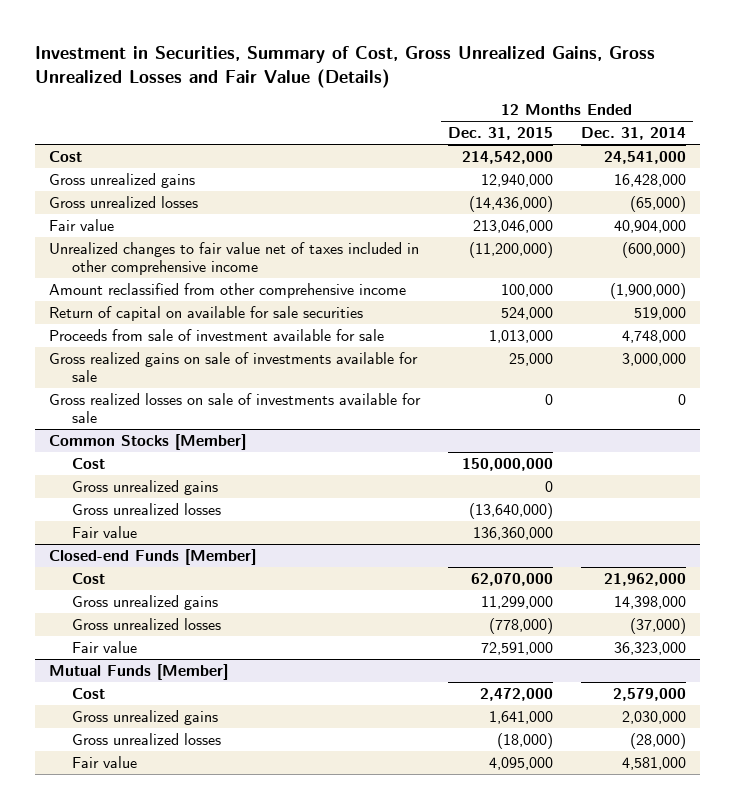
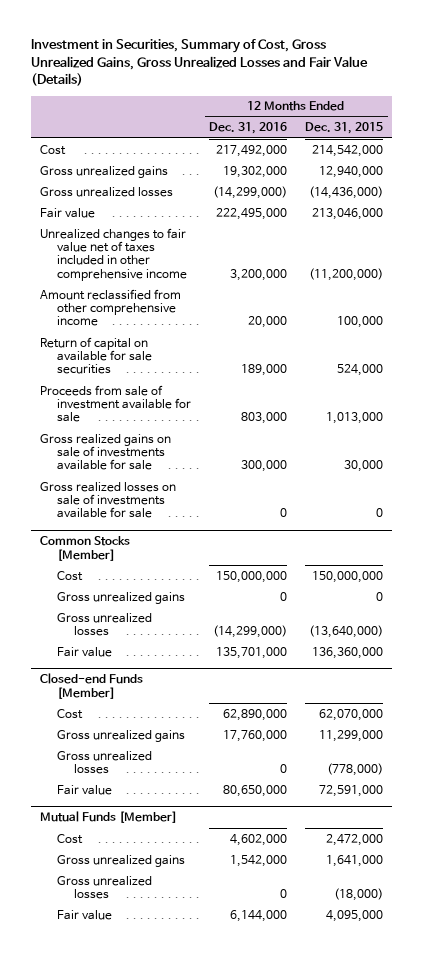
[580,127,686,141] Dec. 31, 2014 -> none
none -> [209,122,288,135] Dec. 31, 2016
[508,353,553,367] 25,000 -> [344,460,384,473] 30,000

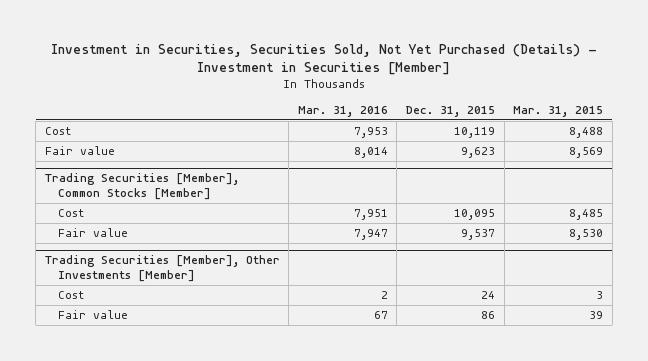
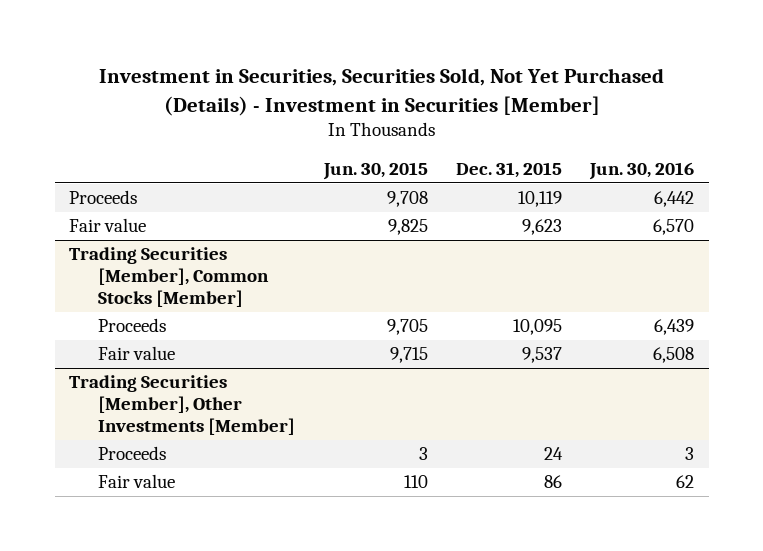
[297,105,388,117] Mar. 31, 2016 -> none
[513,105,604,117] Mar. 31, 2015 -> none
none -> [322,161,428,180] Jun. 30, 2015
none -> [589,161,695,180] Jun. 30, 2016
[44,126,72,135] Cost -> [68,190,137,205] Proceeds
[58,208,86,217] Cost -> [98,318,167,333] Proceeds
[58,290,86,299] Cost -> [98,446,167,461] Proceeds

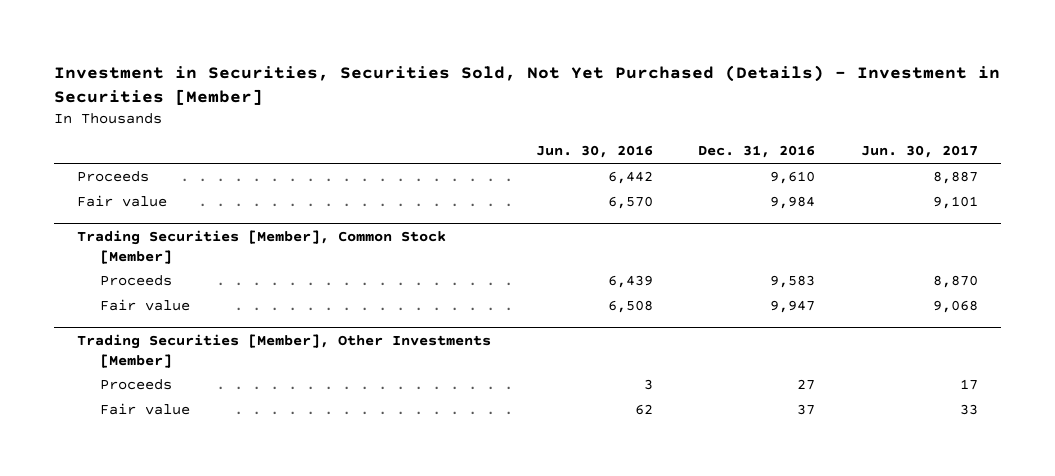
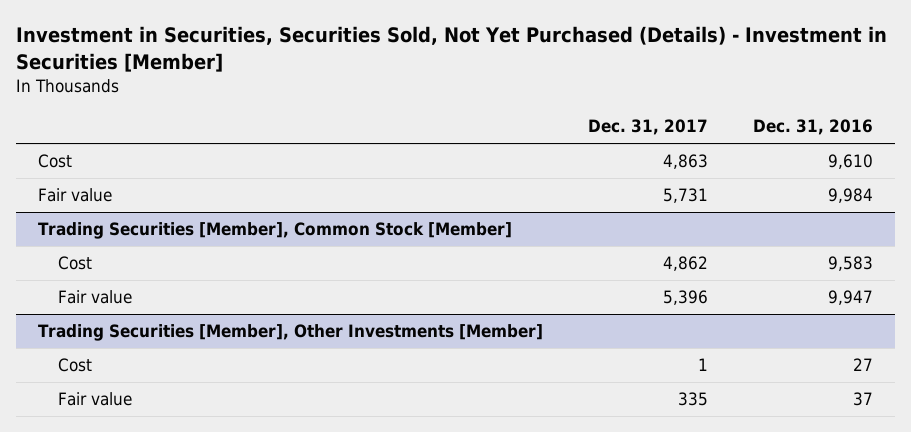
[536,145,654,159] Jun. 30, 2016 -> none
[860,145,978,159] Jun. 30, 2017 -> none
none -> [587,119,708,136] Dec. 31, 2017
[76,171,149,183] Proceeds -> [38,154,73,169] Cost
[100,275,173,287] Proceeds -> [58,256,93,271] Cost
[100,379,173,391] Proceeds -> [58,358,93,373] Cost

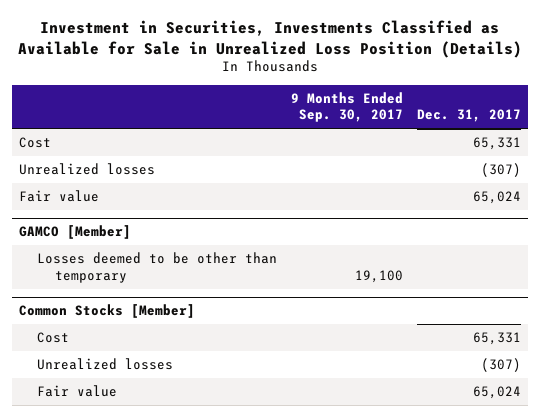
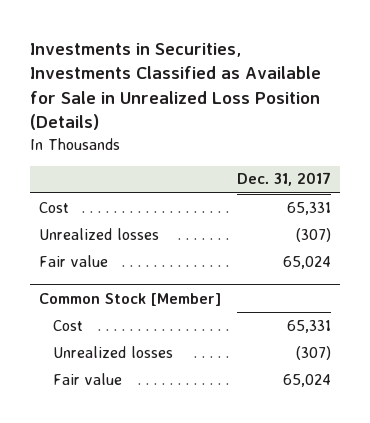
[18,19,523,58] Investment in Securities, Investments Classified as Available for Sale in Unrealized Loss Position (Details) -> [30,42,322,131] Investments in Securities, Investments Classified as Available for Sale in Unrealized Loss Position (Details)
[291,91,404,123] 9 Months Ended Sep. 30, 2017 -> none
[19,225,132,240] GAMCO [Member] -> none
[37,252,278,283] Losses deemed to be other than temporary -> none
[19,304,196,319] Common Stocks [Member] -> [38,292,221,306] Common Stock [Member]

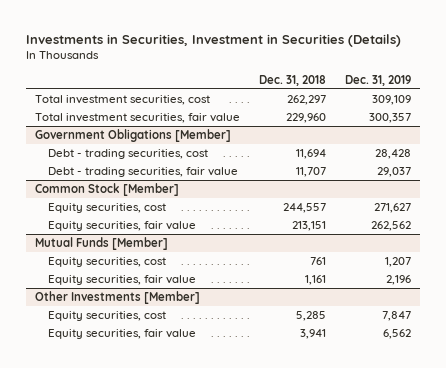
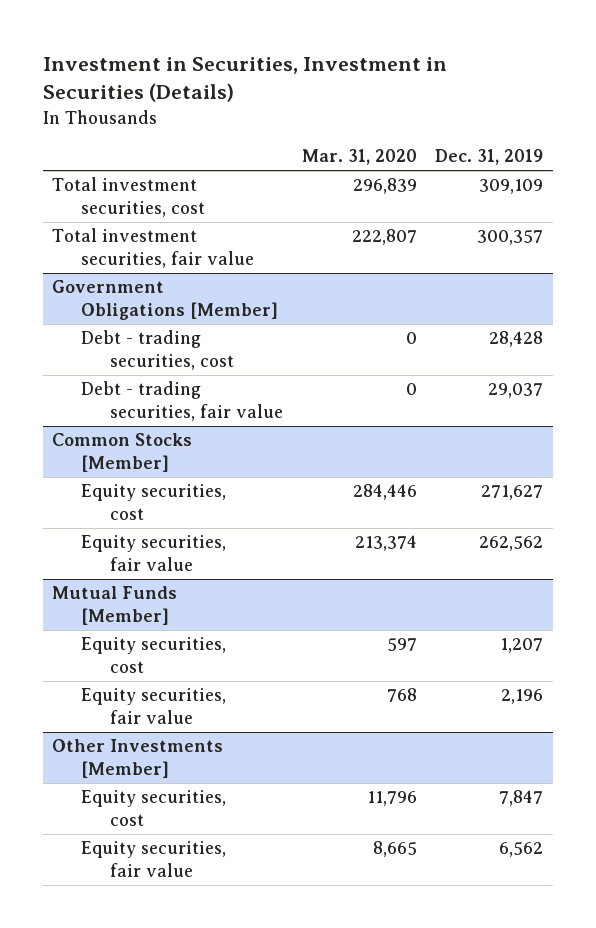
[26,33,402,47] Investments in Securities, Investment in Securities (Details) -> [42,56,447,103] Investment in Securities, Investment in Securities (Details)
[259,74,327,86] Dec. 31, 2018 -> none
none -> [301,149,417,166] Mar. 31, 2020
[35,183,180,197] Common Stock [Member] -> [52,433,193,472] Common Stocks [Member]

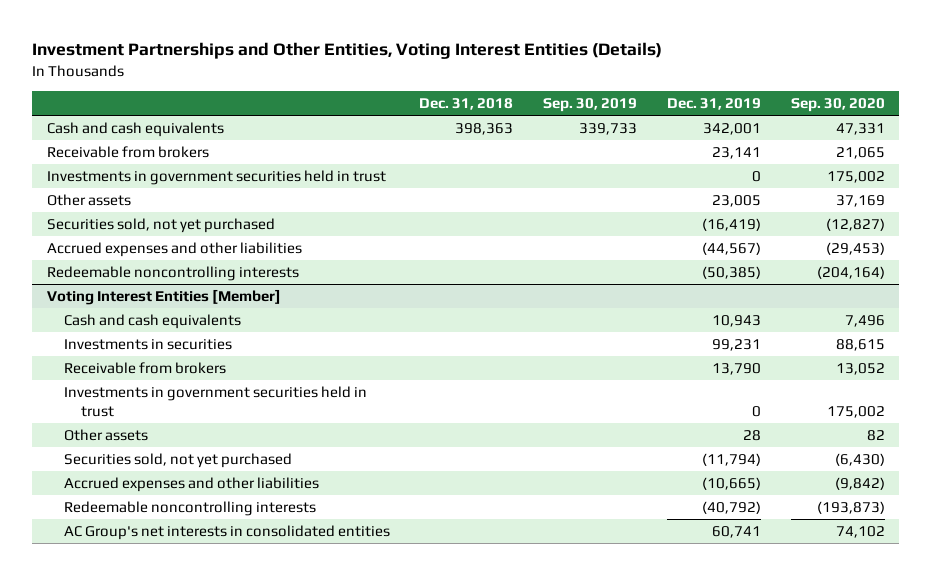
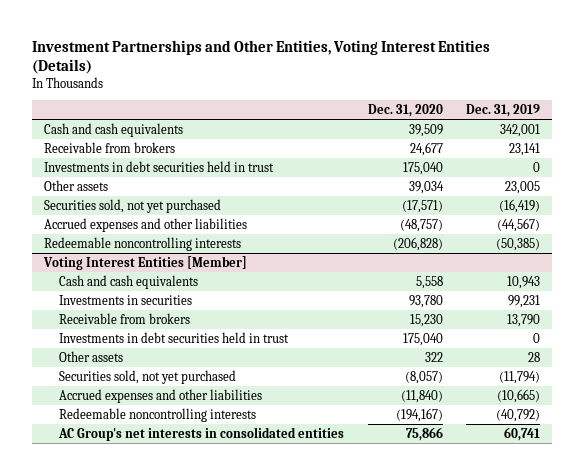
[419,98,514,111] Dec. 31, 2018 -> none
[543,98,638,113] Sep. 30, 2019 -> none
[790,98,885,113] Sep. 30, 2020 -> none
none -> [367,104,443,118] Dec. 31, 2020
[46,170,386,186] Investments in government securities held in trust -> [43,160,274,172] Investments in debt securities held in trust
[63,386,367,418] Investments in government securities held in trust -> [59,331,290,343] Investments in debt securities held in trust

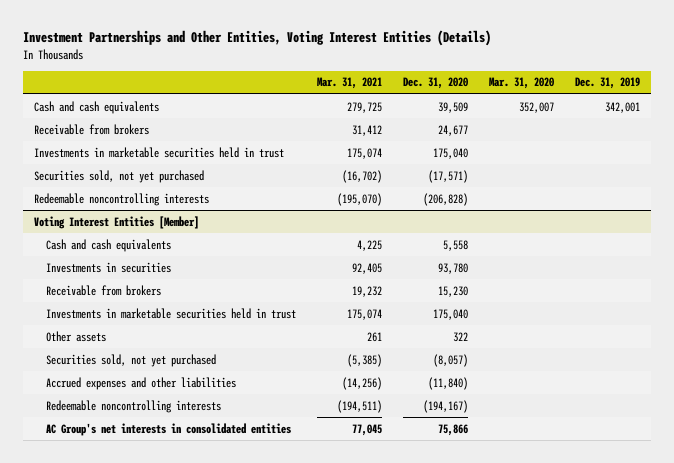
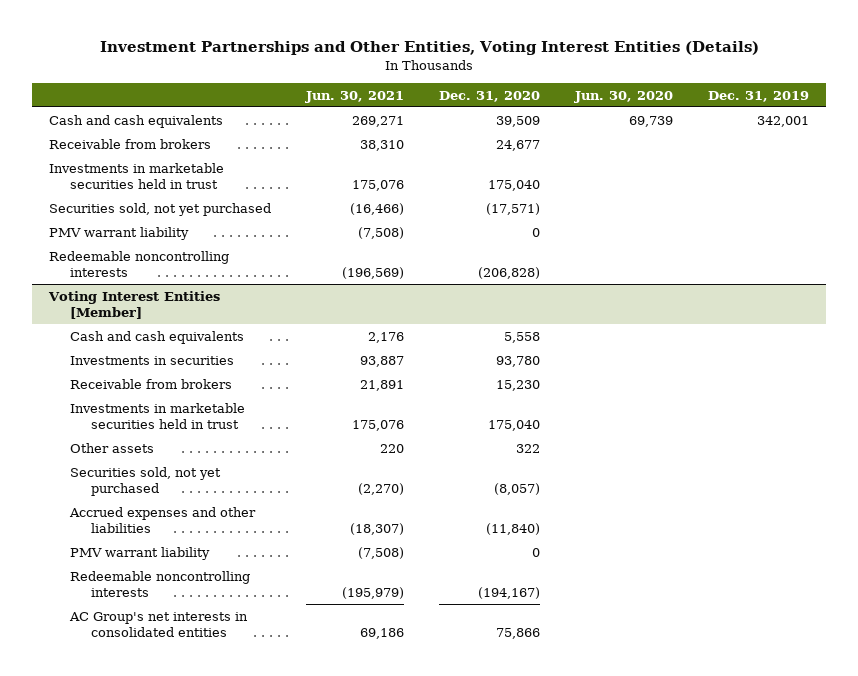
[316,77,382,90] Mar. 31, 2021 -> none
[489,77,555,90] Mar. 31, 2020 -> none
none -> [305,90,405,103] Jun. 30, 2021
none -> [573,90,673,103] Jun. 30, 2020
none -> [49,226,190,240] PMV warrant liability
none -> [70,546,211,560] PMV warrant liability

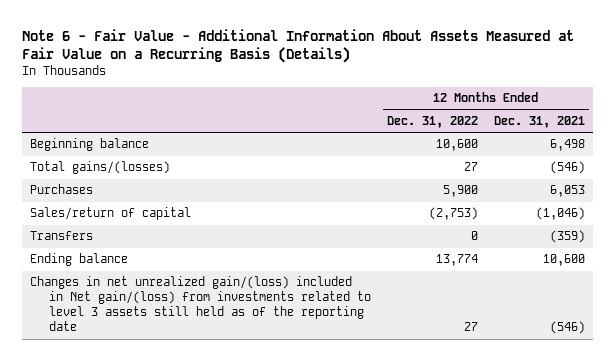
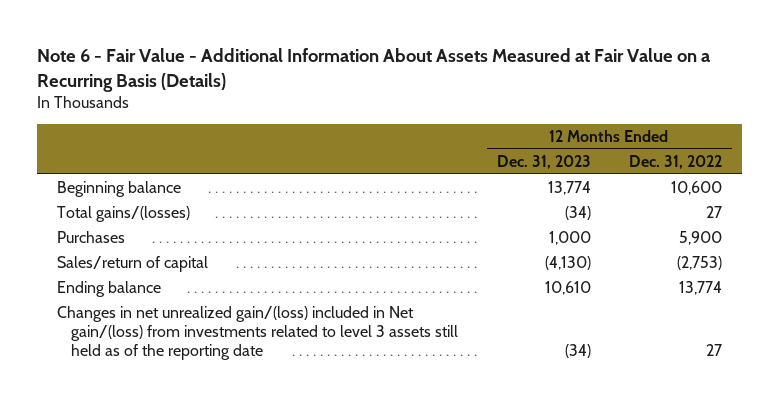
[493,115,585,128] Dec. 31, 2021 -> none
none -> [496,154,591,169] Dec. 31, 2023
[30,231,94,241] Transfers -> none

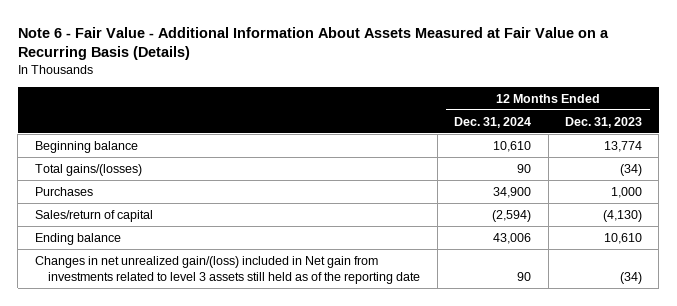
[629,154,723,169] Dec. 31, 2022 -> none
none -> [454,116,532,128] Dec. 31, 2024
[56,305,458,361] Changes in net unrealized gain/(loss) included in Net gain/(loss) from investments related to level 3 assets still held as of the reporting date -> [34,255,421,285] Changes in net unrealized gain/(loss) included in Net gain from investments related to level 3 assets still held as of the reporting date

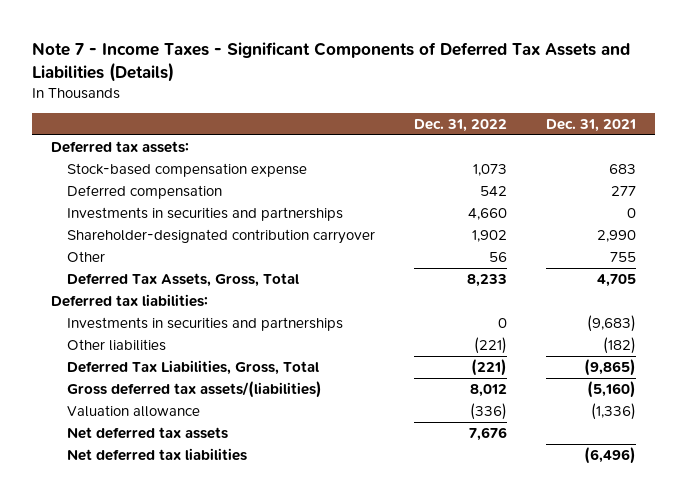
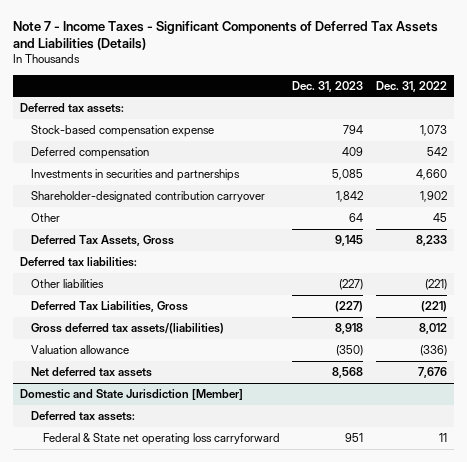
[545,118,636,132] Dec. 31, 2021 -> none
none -> [292,80,364,92] Dec. 31, 2023
[488,252,507,263] 56 -> [433,212,448,222] 45
[66,273,299,288] Deferred Tax Assets, Gross, Total -> [31,234,175,246] Deferred Tax Assets, Gross
[66,317,343,332] Investments in securities and partnerships -> none
[66,360,319,376] Deferred Tax Liabilities, Gross, Total -> [31,300,189,312] Deferred Tax Liabilities, Gross
[66,448,247,462] Net deferred tax liabilities -> none
none -> [19,388,243,400] Domestic and State Jurisdiction [Member]
none -> [31,410,136,421] Deferred tax assets:
none -> [42,432,280,445] Federal & State net operating loss carryforward

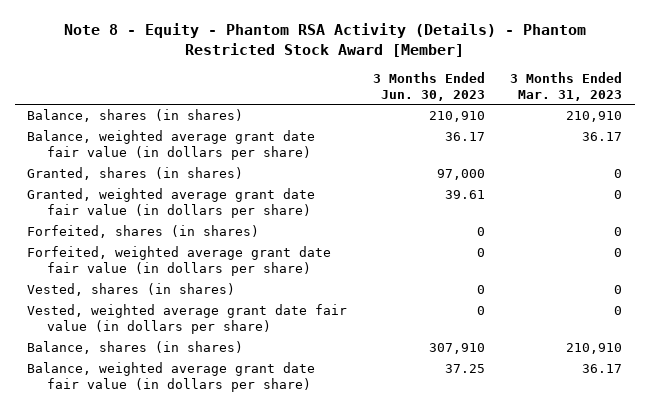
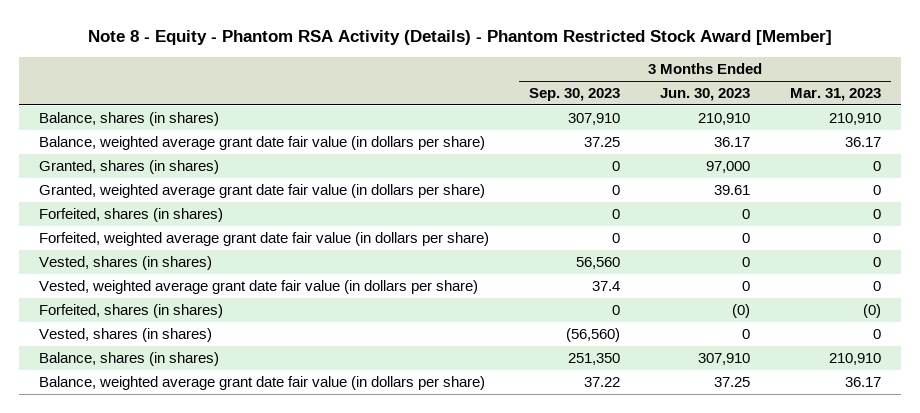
none -> [529,88,621,102] Sep. 30, 2023
none -> [39,304,224,319] Forfeited, shares (in shares)
none -> [39,328,213,343] Vested, shares (in shares)

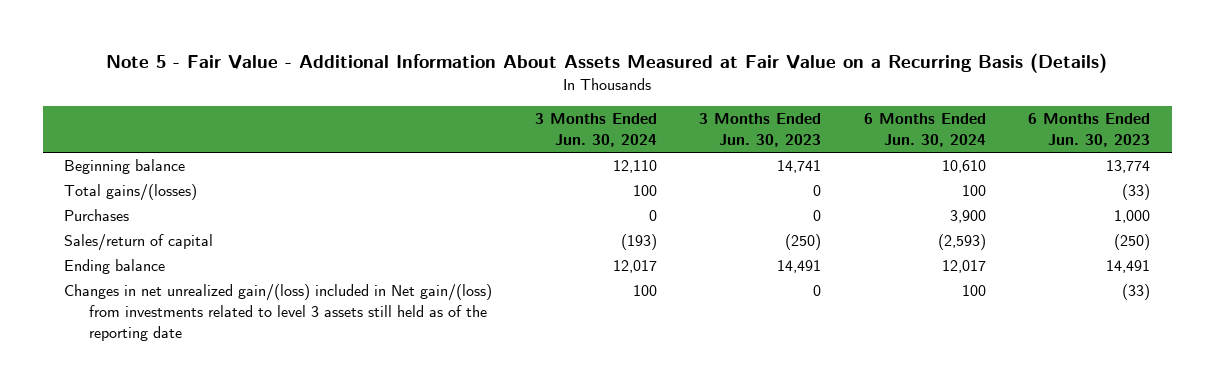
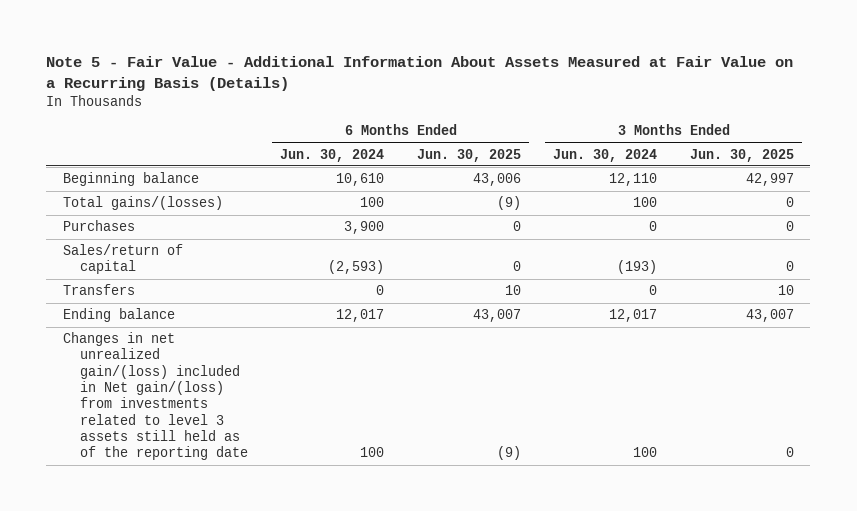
[699,113,822,148] 3 Months Ended Jun. 30, 2023 -> none
[1028,113,1151,148] 6 Months Ended Jun. 30, 2023 -> none
none -> [416,148,521,162] Jun. 30, 2025
none -> [689,148,794,162] Jun. 30, 2025
none -> [62,284,135,296] Transfers

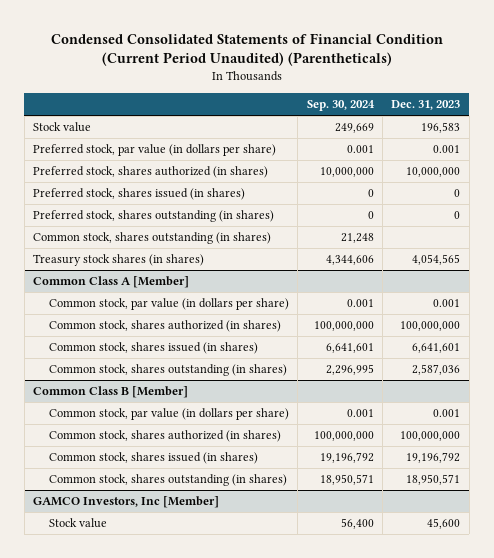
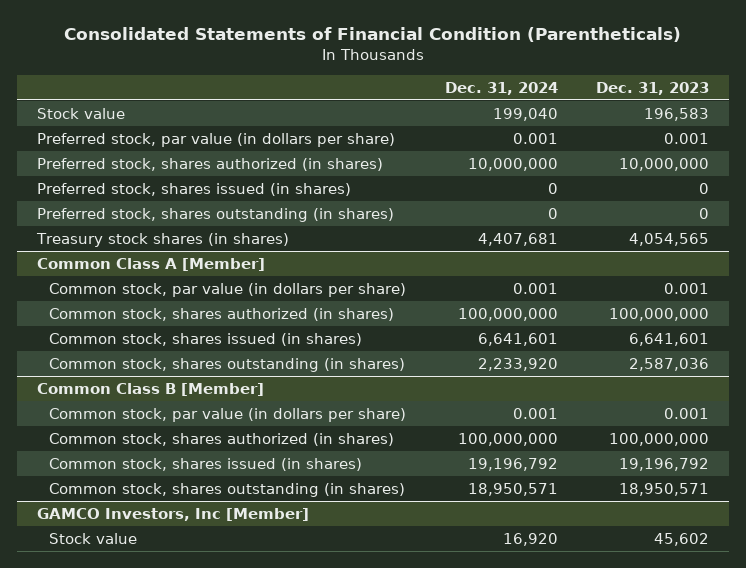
[50,32,443,67] Condensed Consolidated Statements of Financial Condition (Current Period Unaudited) (Parentheticals) -> [63,27,681,43] Consolidated Statements of Financial Condition (Parentheticals)
[306,100,375,112] Sep. 30, 2024 -> none
none -> [444,81,558,95] Dec. 31, 2024
[33,232,272,245] Common stock, shares outstanding (in shares) -> none
[427,518,461,530] 45,600 -> [654,532,710,546] 45,602

